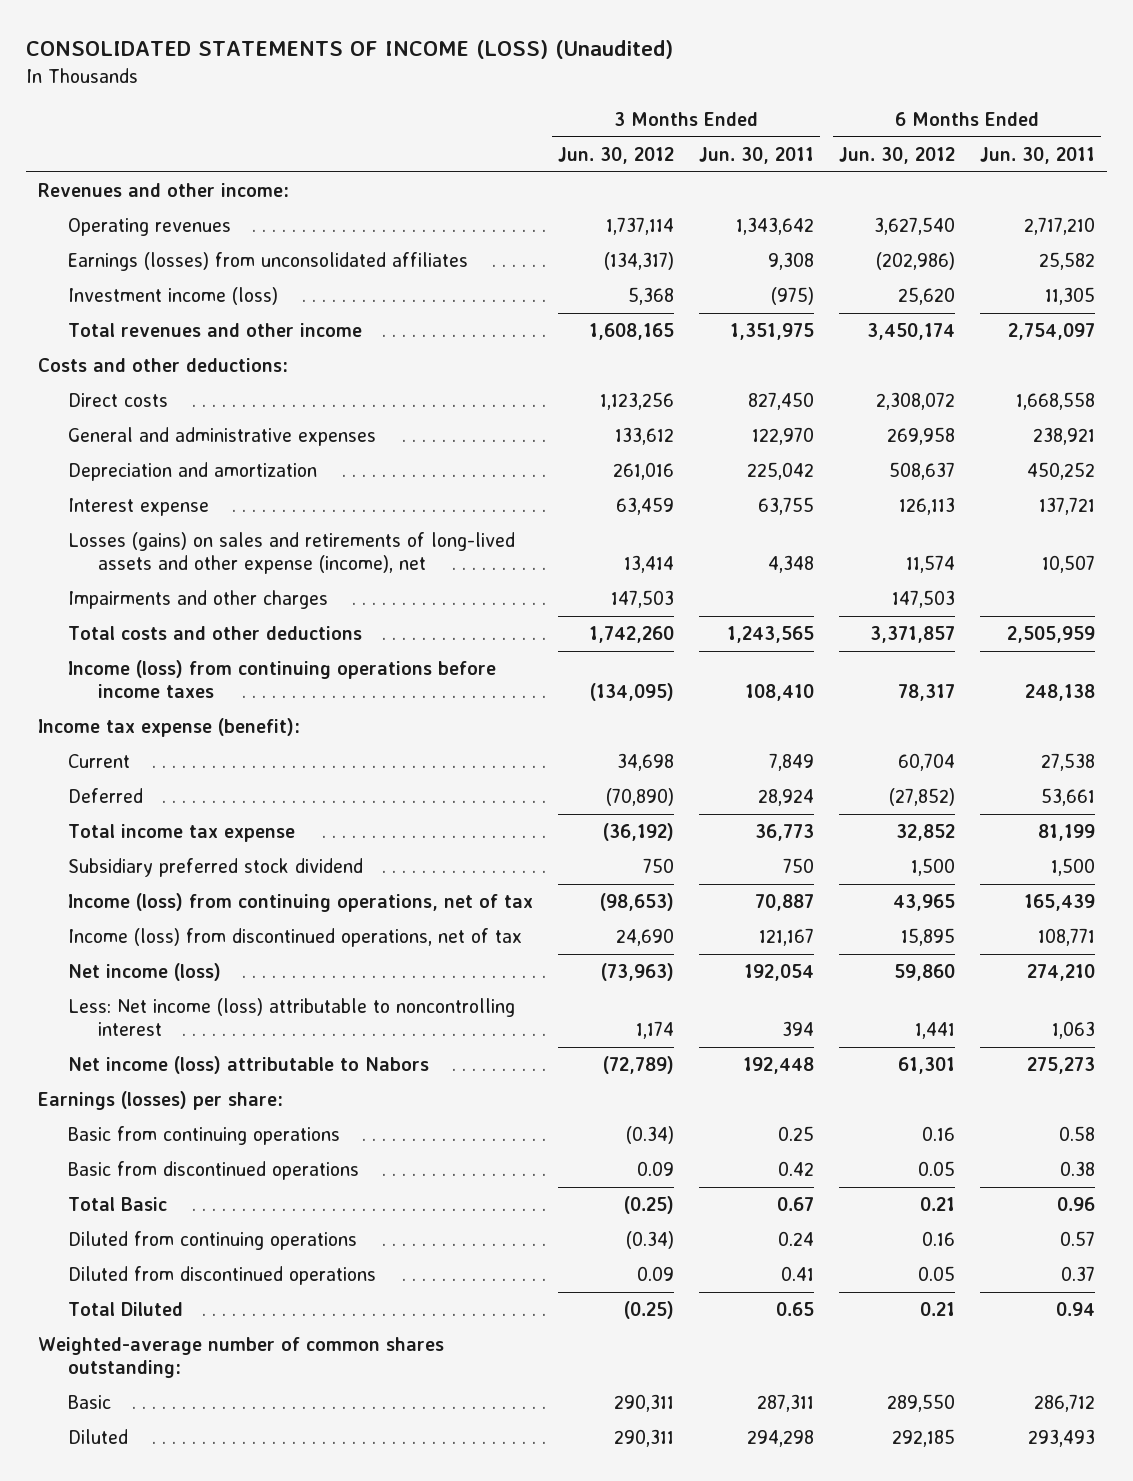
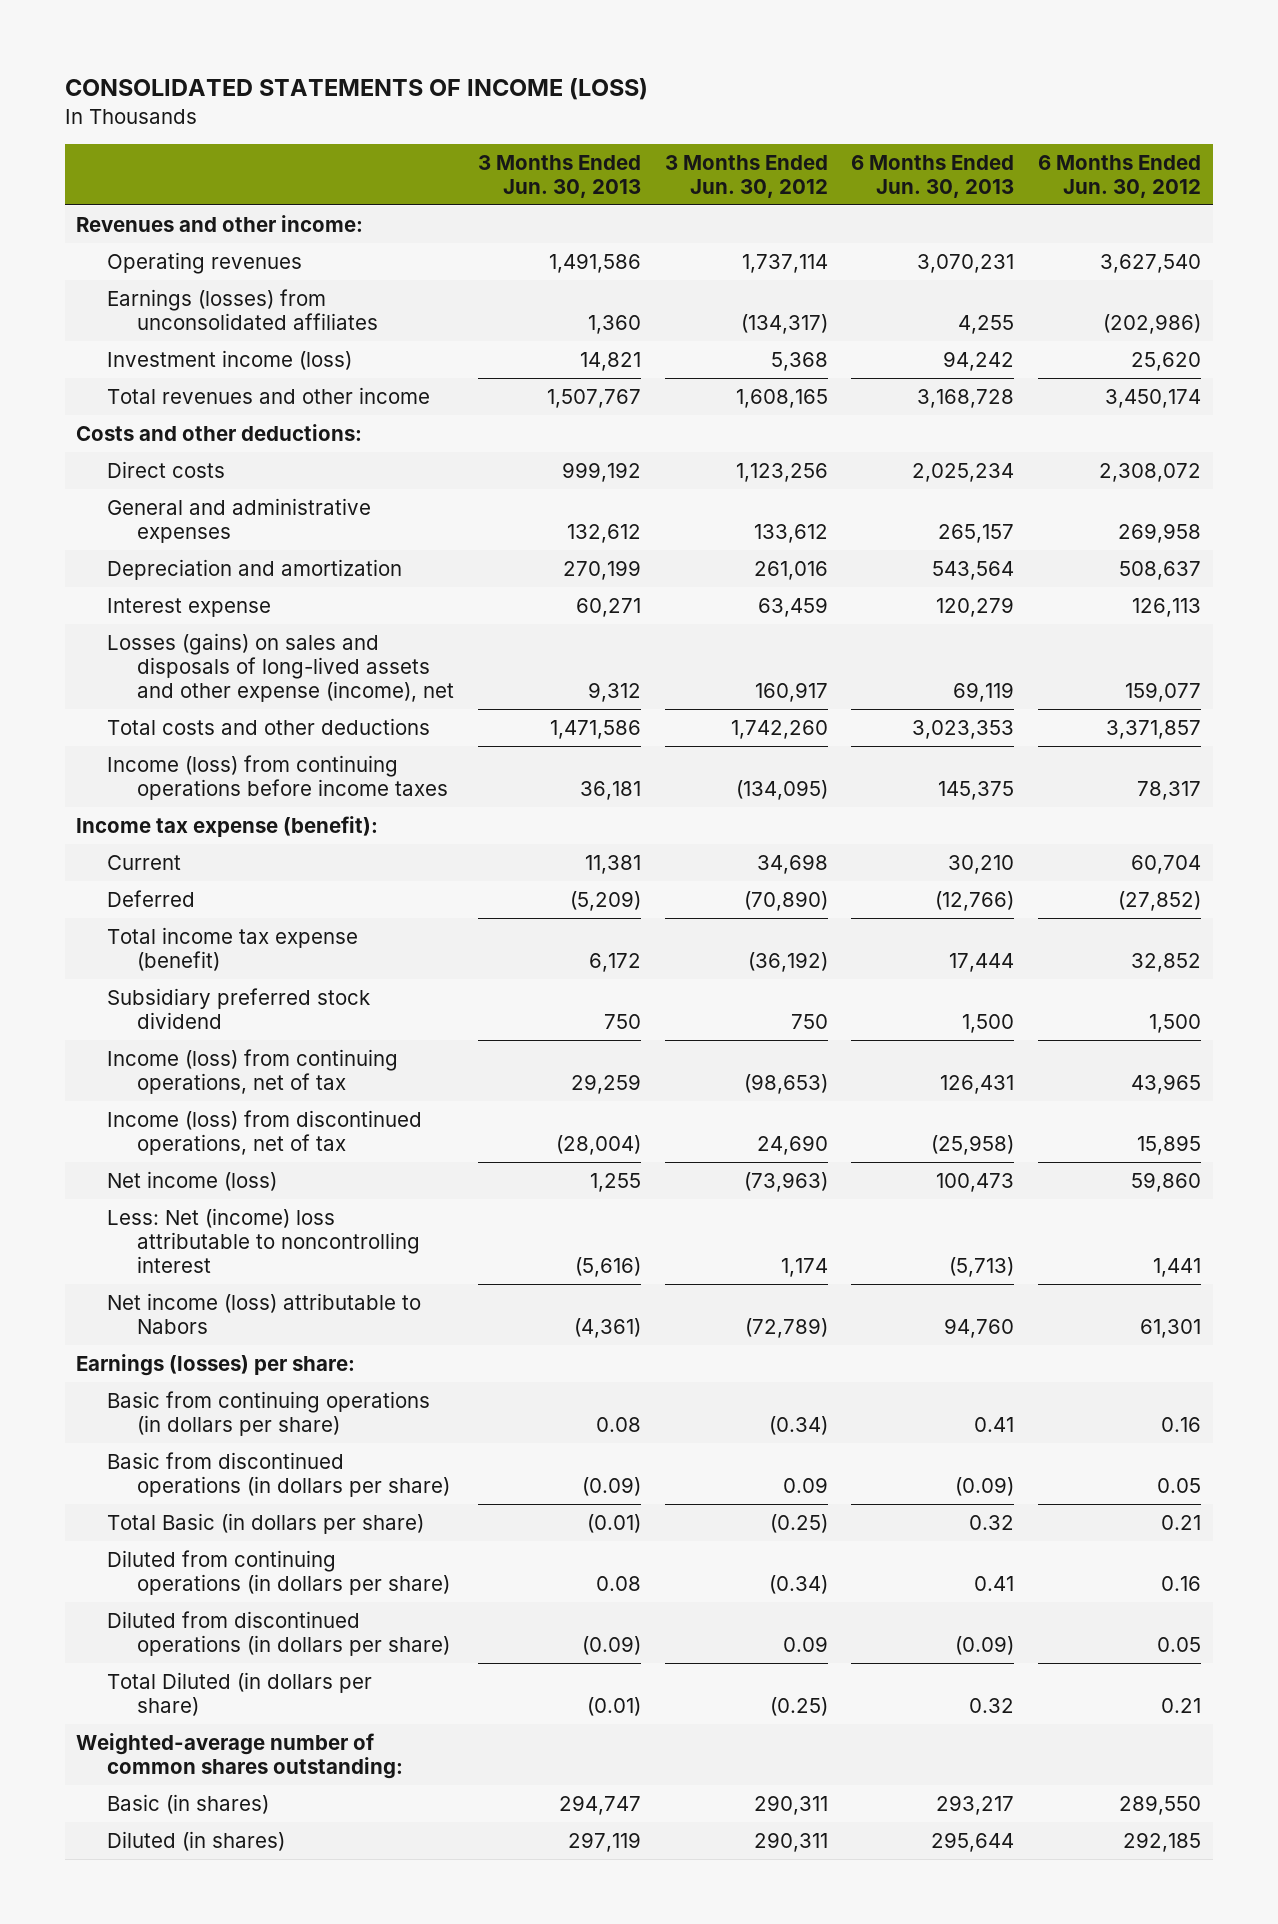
[25,40,673,60] CONSOLIDATED STATEMENTS OF INCOME (LOSS) (Unaudited) -> [64,78,648,101] CONSOLIDATED STATEMENTS OF INCOME (LOSS)
[698,146,814,164] Jun. 30, 2011 -> none
[979,146,1095,164] Jun. 30, 2011 -> none
none -> [477,154,641,198] 3 Months Ended Jun. 30, 2013
none -> [851,154,1015,198] 6 Months Ended Jun. 30, 2013
[68,589,329,609] Impairments and other charges -> none
[68,531,516,575] Losses (gains) on sales and retirements of long-lived assets and other expense (income), net -> [106,632,455,703] Losses (gains) on sales and disposals of long-lived assets and other expense (income), net
[623,555,674,574] 13,414 -> [754,682,828,703] 160,917
[905,555,955,574] 11,574 -> [1125,682,1202,703] 159,077
[68,823,296,842] Total income tax expense -> [106,926,358,971] Total income tax expense (benefit)
[68,997,516,1037] Less: Net income (loss) attributable to noncontrolling interest -> [106,1207,421,1274] Less: Net (income) loss attributable to noncontrolling interest
[68,1125,341,1145] Basic from continuing operations -> [106,1390,430,1436] Basic from continuing operations (in dollars per share)
[68,1160,360,1180] Basic from discontinued operations -> [106,1451,451,1497] Basic from discontinued operations (in dollars per share)
[68,1196,168,1211] Total Basic -> [106,1512,424,1534] Total Basic (in dollars per share)
[68,1230,358,1250] Diluted from continuing operations -> [106,1549,451,1595] Diluted from continuing operations (in dollars per share)
[68,1265,377,1285] Diluted from discontinued operations -> [106,1610,451,1656] Diluted from discontinued operations (in dollars per share)
[68,1301,184,1316] Total Diluted -> [106,1671,372,1716] Total Diluted (in dollars per share)
[68,1394,112,1409] Basic -> [106,1793,269,1814] Basic (in shares)
[68,1428,129,1444] Diluted -> [106,1830,285,1851] Diluted (in shares)

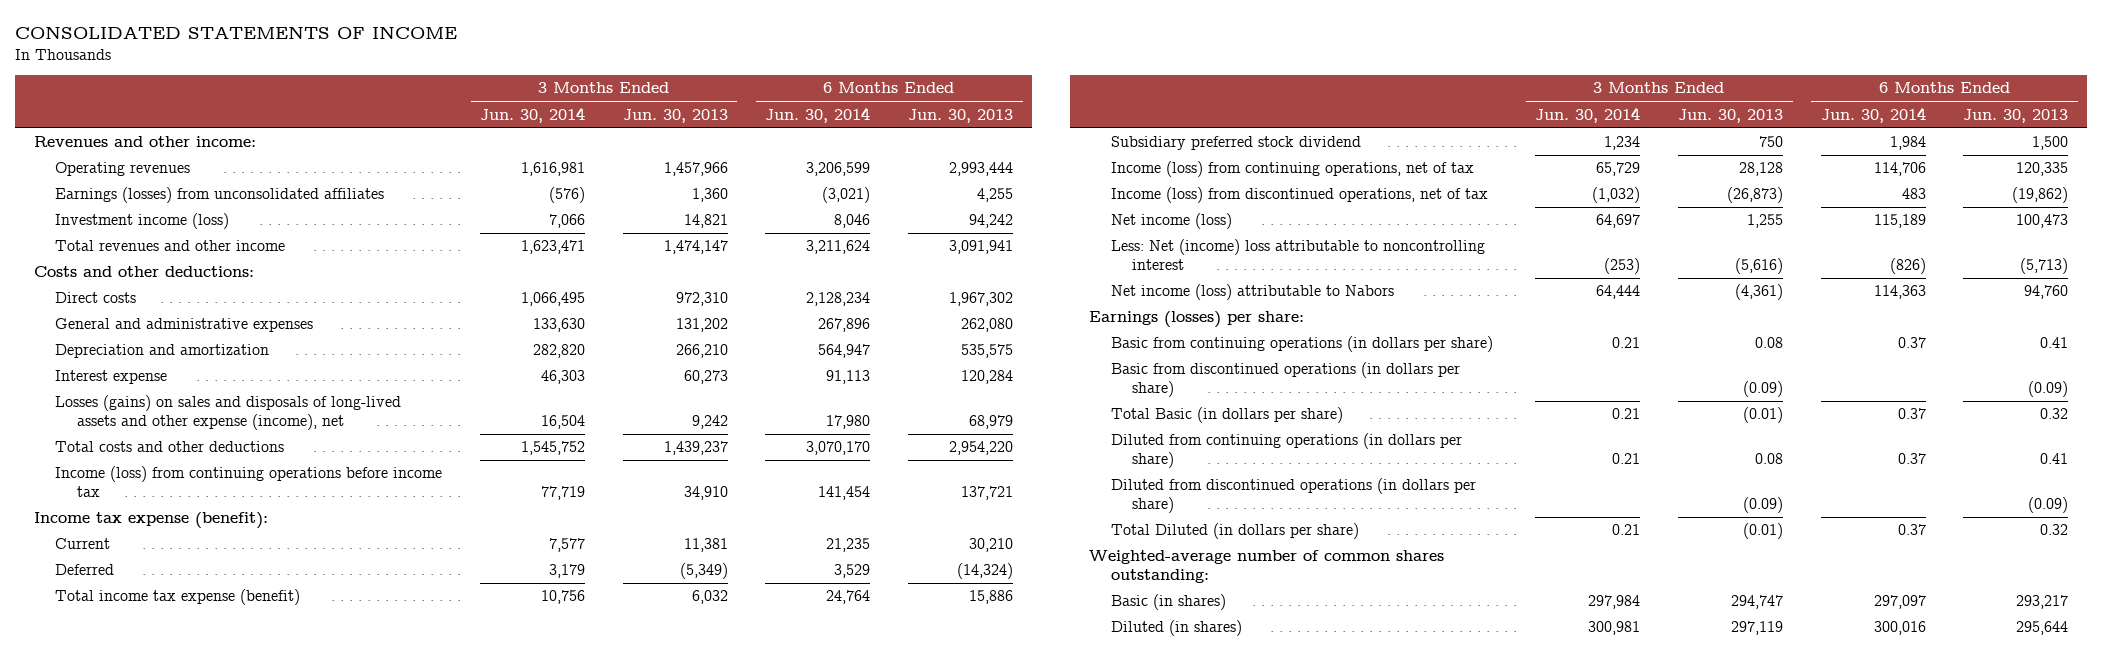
[64,78,648,101] CONSOLIDATED STATEMENTS OF INCOME (LOSS) -> [15,25,458,39] CONSOLIDATED STATEMENTS OF INCOME
[664,154,828,198] 3 Months Ended Jun. 30, 2012 -> none
[1038,154,1202,198] 6 Months Ended Jun. 30, 2012 -> none
none -> [480,106,586,123] Jun. 30, 2014
none -> [765,106,871,123] Jun. 30, 2014
[548,252,641,273] 1,491,586 -> [663,162,728,177] 1,457,966
[917,253,1015,273] 3,070,231 -> [949,162,1014,177] 2,993,444
[546,388,641,408] 1,507,767 -> [663,240,728,255] 1,474,147
[917,388,1015,408] 3,168,728 -> [949,240,1014,255] 3,091,941
[561,461,641,482] 999,192 -> [675,292,728,307] 972,310
[912,462,1015,482] 2,025,234 -> [949,292,1014,307] 1,967,302
[566,523,641,543] 132,612 -> [675,318,728,333] 131,202
[938,523,1015,543] 265,157 -> [961,318,1014,333] 262,080
[562,559,641,580] 270,199 -> [675,344,728,359] 266,210
[932,560,1015,580] 543,564 -> [961,344,1014,359] 535,575
[575,597,641,617] 60,271 -> [683,370,728,385] 60,273
[936,596,1015,617] 120,279 -> [961,370,1014,385] 120,284
[587,682,641,703] 9,312 -> [691,415,728,430] 9,242
[953,682,1015,703] 69,119 -> [969,415,1014,430] 68,979
[549,719,641,739] 1,471,586 -> [663,441,728,456] 1,439,237
[912,719,1015,739] 3,023,353 -> [949,441,1014,456] 2,954,220
[106,754,449,800] Income (loss) from continuing operations before income taxes -> [55,466,443,498] Income (loss) from continuing operations before income tax
[579,780,641,800] 36,181 -> [683,486,728,501] 34,910
[938,780,1015,800] 145,375 -> [961,486,1014,501] 137,721
[569,890,641,911] (5,209) -> [679,563,728,580] (5,349)
[935,890,1015,911] (12,766) -> [957,563,1014,580] (14,324)
[588,952,641,972] 6,172 -> [691,590,728,605] 6,032
[949,952,1015,972] 17,444 -> [969,590,1014,605] 15,886
[570,1073,641,1094] 29,259 -> [1739,162,1784,177] 28,128
[940,1074,1015,1094] 126,431 -> [2016,162,2069,177] 120,335
[555,1134,641,1155] (28,004) -> [1727,187,1784,204] (26,873)
[931,1134,1015,1155] (25,958) -> [2012,187,2069,204] (19,862)

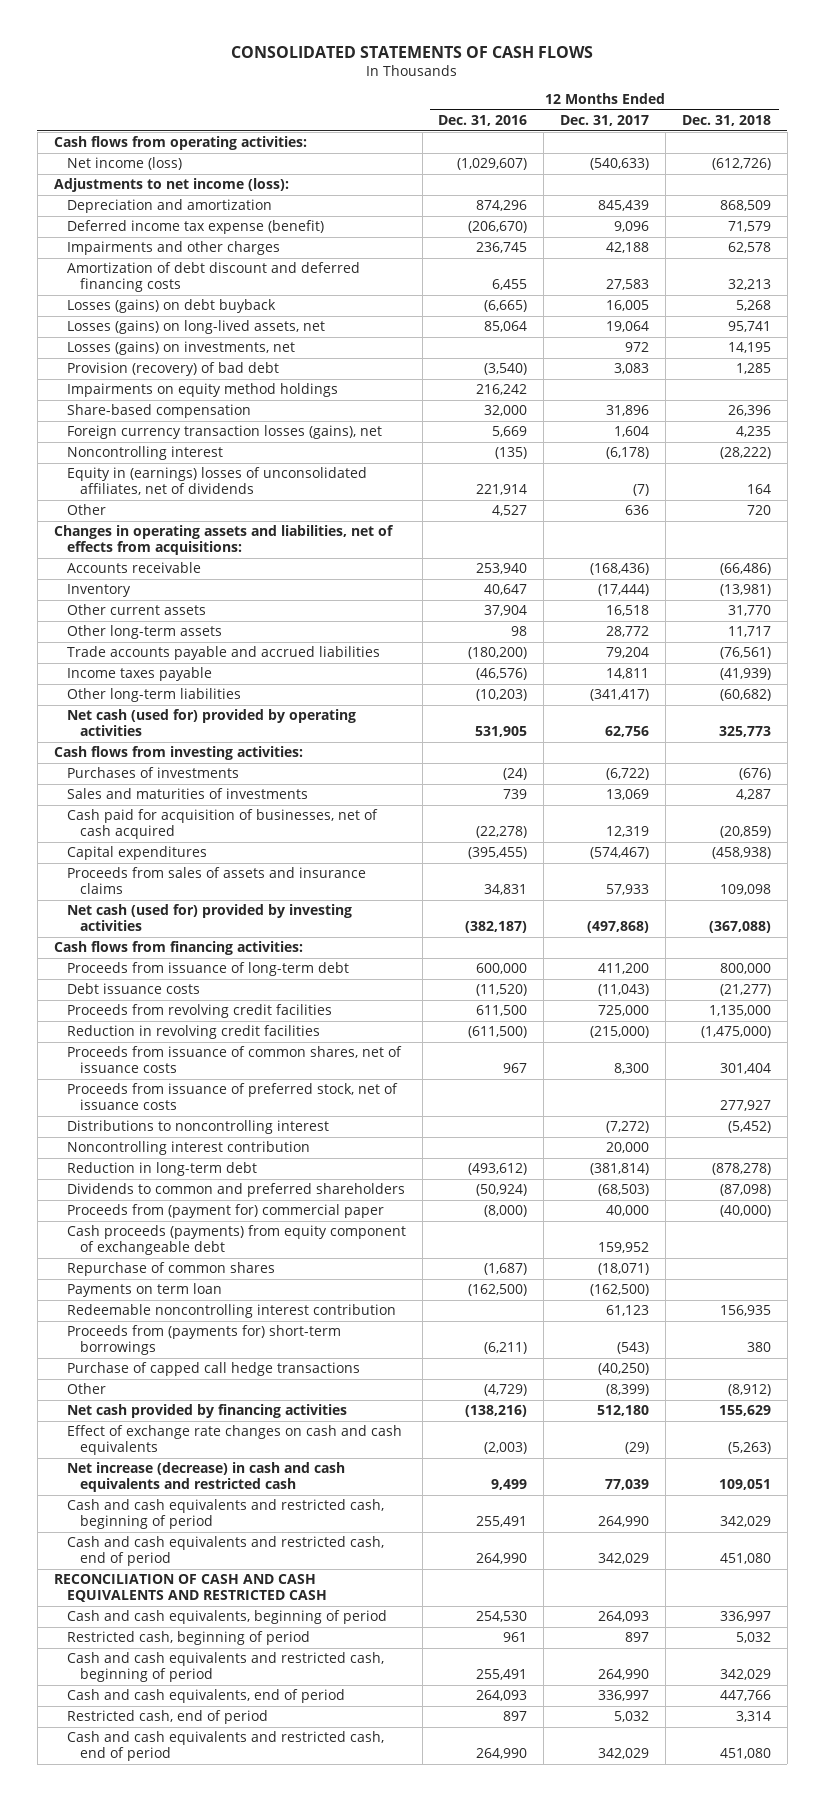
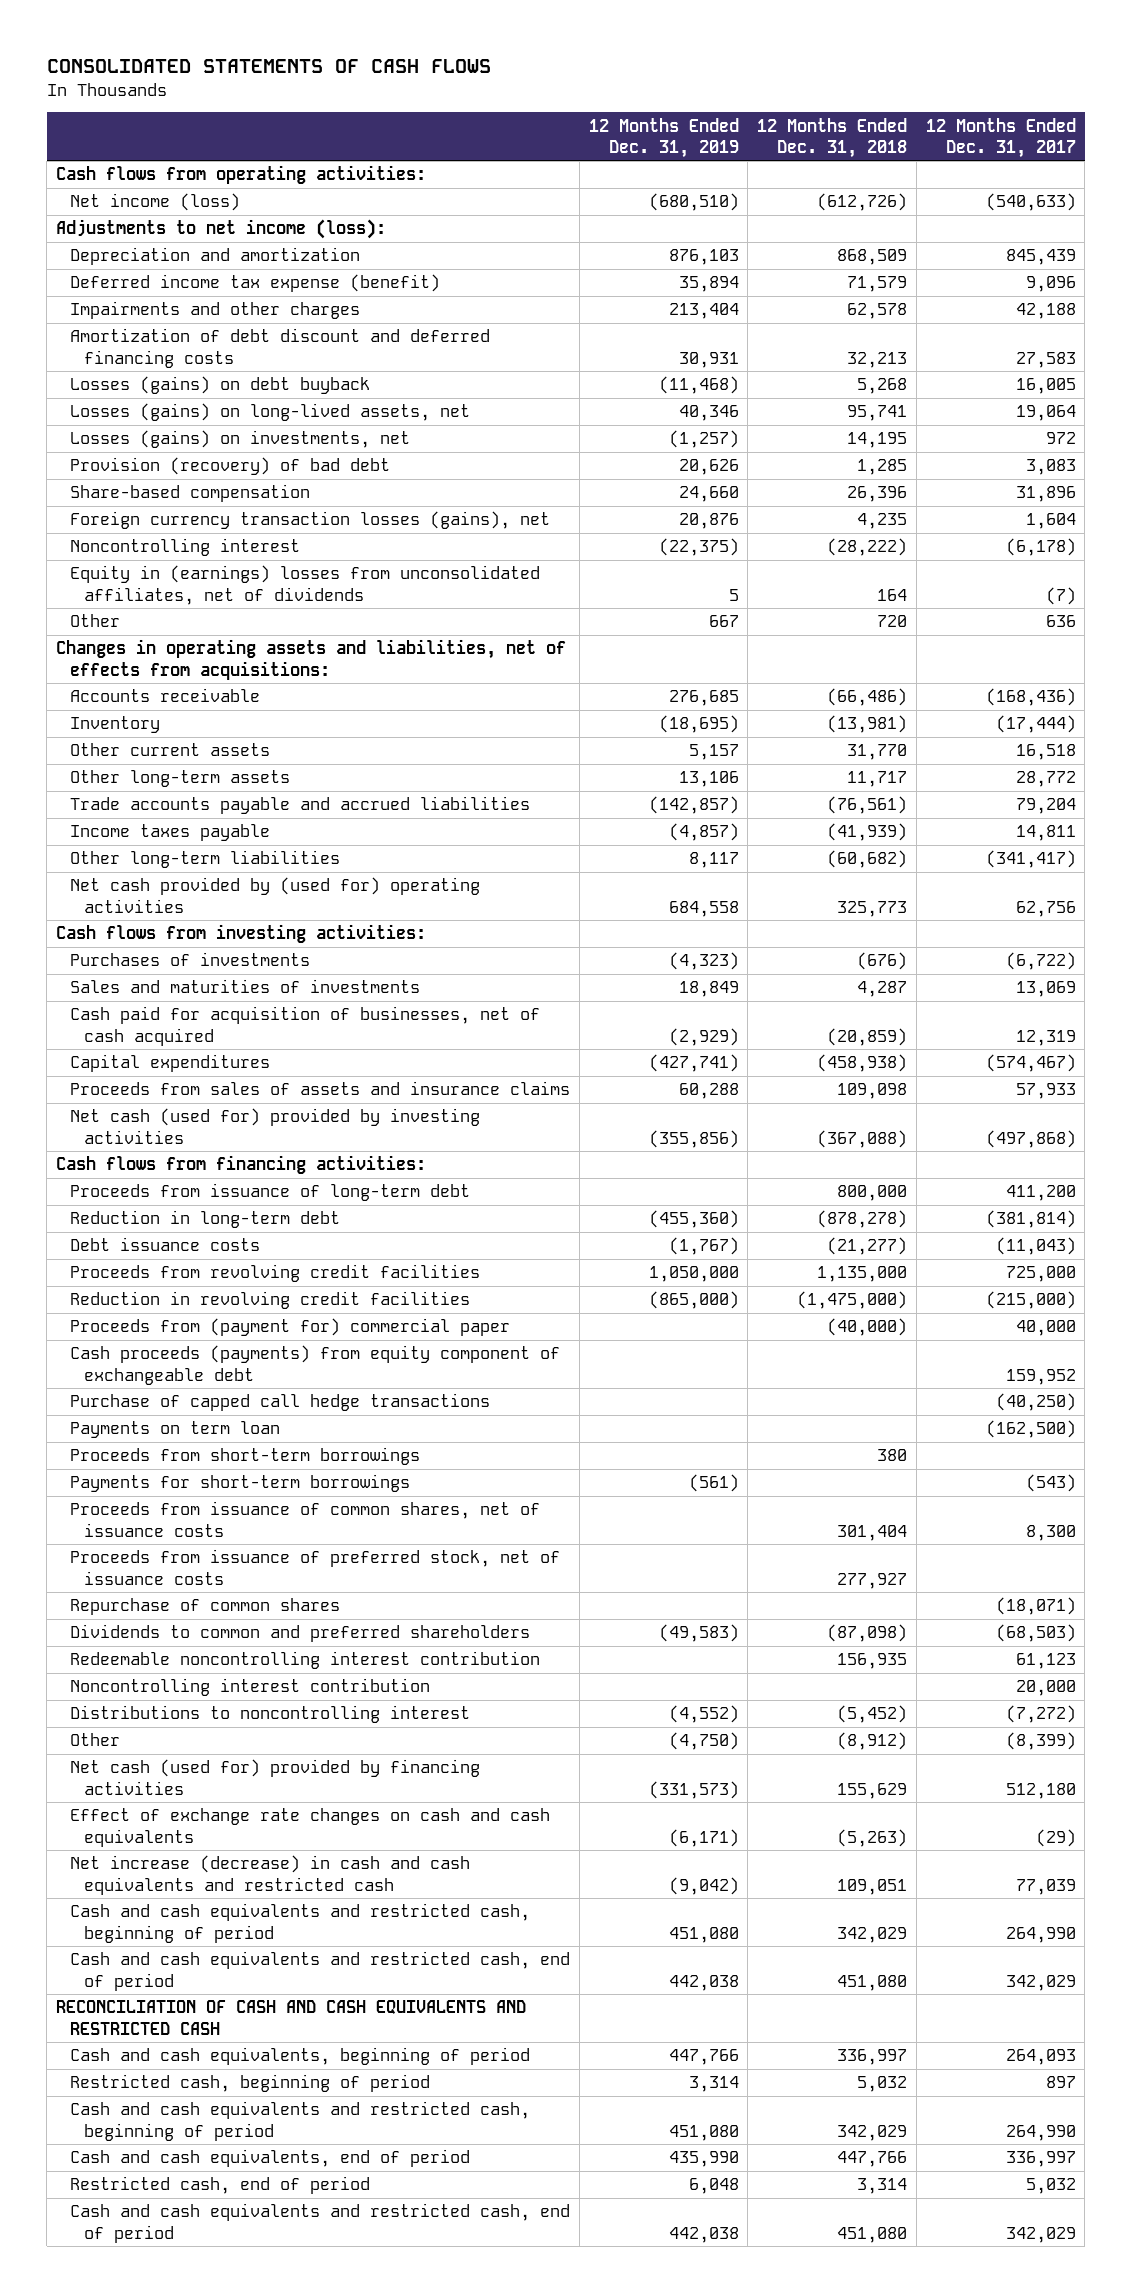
[438,115,528,127] Dec. 31, 2016 -> none
none -> [588,117,739,158] 12 Months Ended Dec. 31, 2019
[66,383,338,398] Impairments on equity method holdings -> none
[66,467,367,496] Equity in (earnings) losses of unconsolidated affiliates, net of dividends -> [70,565,541,605] Equity in (earnings) losses from unconsolidated affiliates, net of dividends
[66,709,356,737] Net cash (used for) provided by operating activities -> [70,877,481,913] Net cash provided by (used for) operating activities
[66,1162,257,1177] Reduction in long-term debt -> [70,1210,341,1229] Reduction in long-term debt
[66,1362,360,1377] Purchase of capped call hedge transactions -> [70,1393,491,1412] Purchase of capped call hedge transactions
none -> [70,1447,421,1466] Proceeds from short-term borrowings
none -> [70,1474,411,1493] Payments for short-term borrowings
[66,1046,402,1074] Proceeds from issuance of common shares, net of issuance costs -> [70,1501,541,1537] Proceeds from issuance of common shares, net of issuance costs
[66,1083,398,1111] Proceeds from issuance of preferred stock, net of issuance costs -> [70,1549,561,1585] Proceeds from issuance of preferred stock, net of issuance costs
[66,1262,275,1277] Repurchase of common shares -> [70,1598,341,1616] Repurchase of common shares
[66,1183,405,1198] Dividends to common and preferred shareholders -> [70,1624,531,1643] Dividends to common and preferred shareholders
[66,1325,341,1356] Proceeds from (payments for) short-term borrowings -> none
[66,1141,310,1156] Noncontrolling interest contribution -> [70,1678,431,1697] Noncontrolling interest contribution
[66,1120,329,1135] Distributions to noncontrolling interest -> [70,1705,471,1724] Distributions to noncontrolling interest
[66,1404,347,1419] Net cash provided by financing activities -> [70,1759,481,1795] Net cash (used for) provided by financing activities

